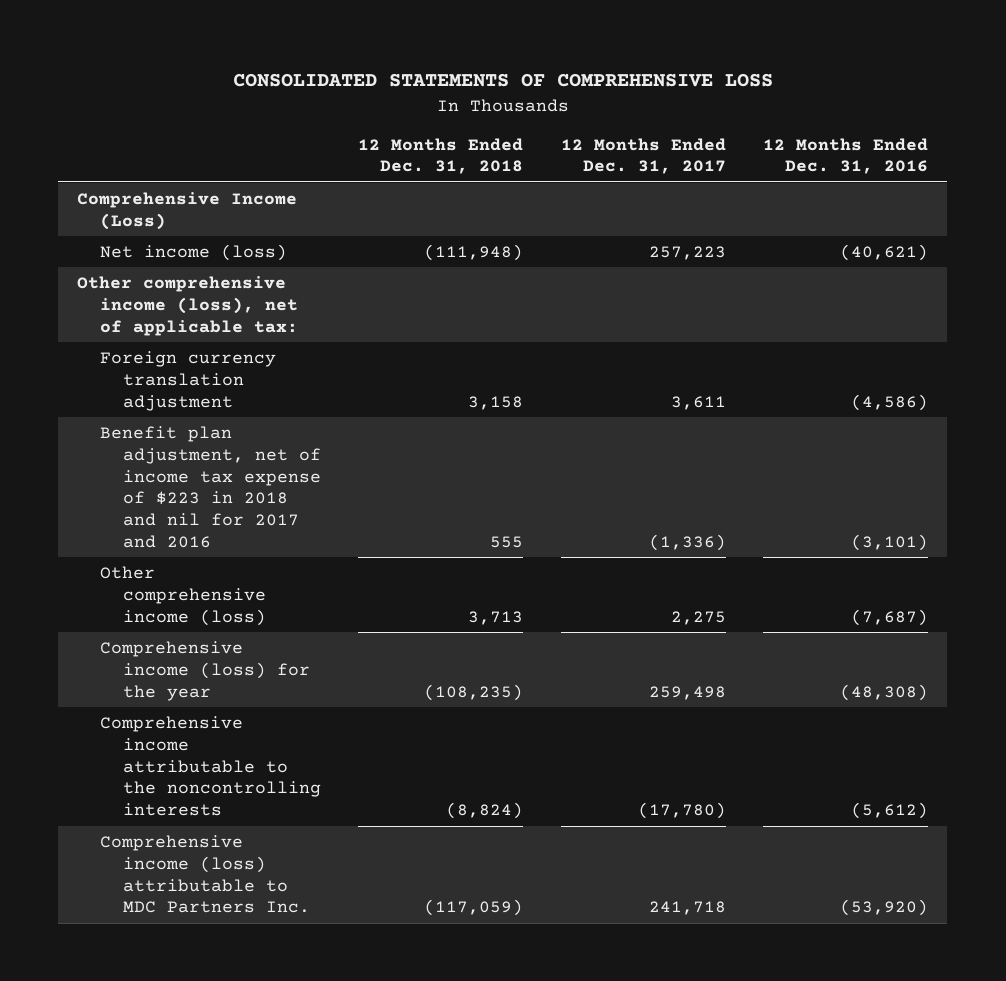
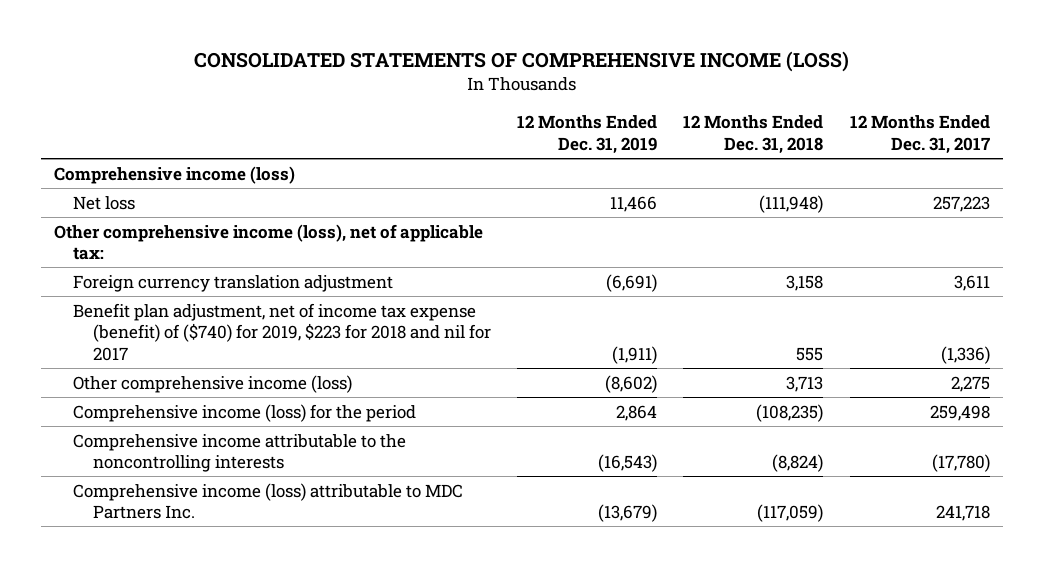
[232,73,773,88] CONSOLIDATED STATEMENTS OF COMPREHENSIVE LOSS -> [193,51,849,73] CONSOLIDATED STATEMENTS OF COMPREHENSIVE INCOME (LOSS)
[763,137,929,175] 12 Months Ended Dec. 31, 2016 -> none
none -> [517,115,658,154] 12 Months Ended Dec. 31, 2019
[77,191,298,230] Comprehensive Income (Loss) -> [53,165,295,184] Comprehensive income (loss)
[99,243,287,261] Net income (loss) -> [73,195,136,210] Net loss
[99,425,321,548] Benefit plan adjustment, net of income tax expense of $223 in 2018 and nil for 2017 and 2016 -> [73,302,491,361] Benefit plan adjustment, net of income tax expense (benefit) of ($740) for 2019, $223 for 2018 and nil for 2017
[99,640,310,701] Comprehensive income (loss) for the year -> [73,403,417,422] Comprehensive income (loss) for the period

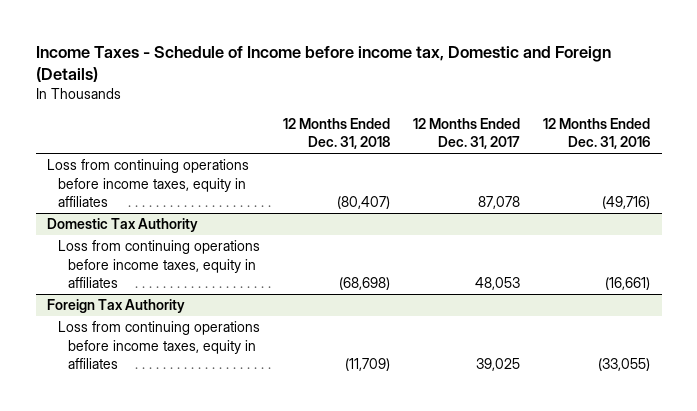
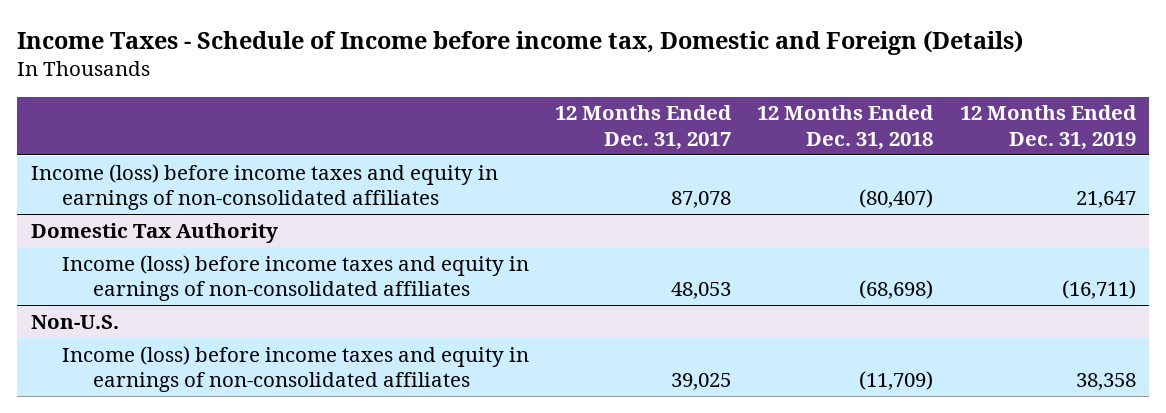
[543,118,651,150] 12 Months Ended Dec. 31, 2016 -> none
none -> [959,105,1137,150] 12 Months Ended Dec. 31, 2019
[47,159,250,207] Loss from continuing operations before income taxes, equity in affiliates -> [30,163,498,211] Income (loss) before income taxes and equity in earnings of non-consolidated affiliates
[57,240,260,288] Loss from continuing operations before income taxes, equity in affiliates -> [61,254,529,302] Income (loss) before income taxes and equity in earnings of non-consolidated affiliates
[47,299,186,314] Foreign Tax Authority -> [30,314,119,329] Non-U.S.
[57,321,260,369] Loss from continuing operations before income taxes, equity in affiliates -> [61,345,529,393] Income (loss) before income taxes and equity in earnings of non-consolidated affiliates

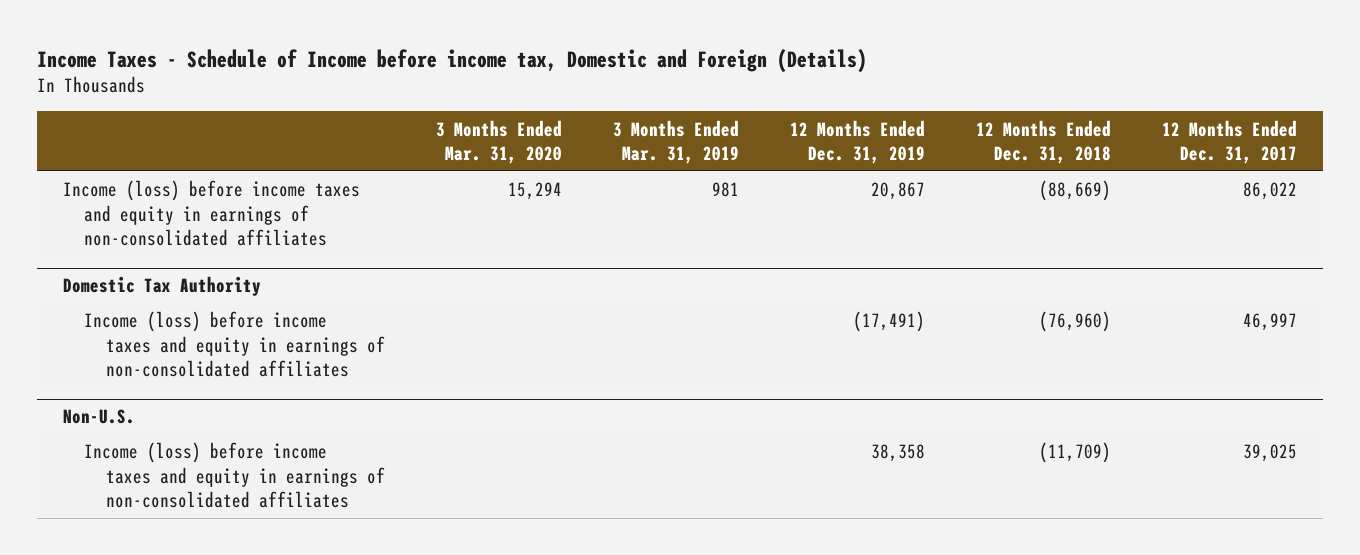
none -> [436,119,563,164] 3 Months Ended Mar. 31, 2020
none -> [613,119,740,164] 3 Months Ended Mar. 31, 2019
[671,191,732,209] 87,078 -> [1243,182,1298,201] 86,022
[859,189,934,209] (80,407) -> [1039,180,1112,202] (88,669)
[1075,191,1136,209] 21,647 -> [871,182,926,201] 20,867
[671,282,732,300] 48,053 -> [1243,313,1298,332] 46,997
[859,280,934,300] (68,698) -> [1039,311,1112,333] (76,960)
[1061,280,1136,300] (16,711) -> [853,311,926,333] (17,491)

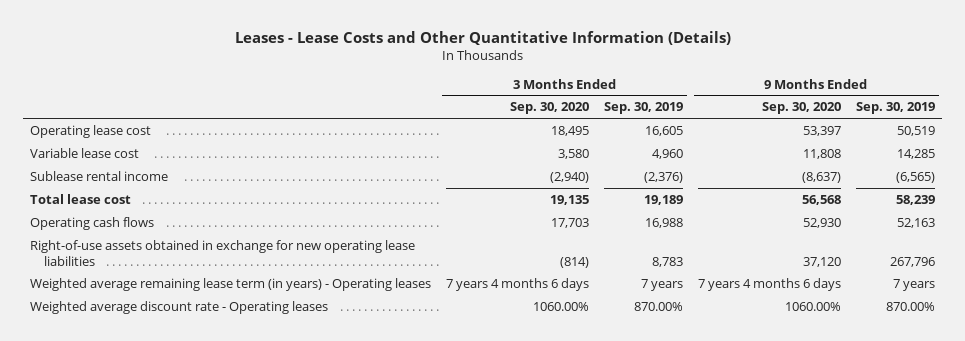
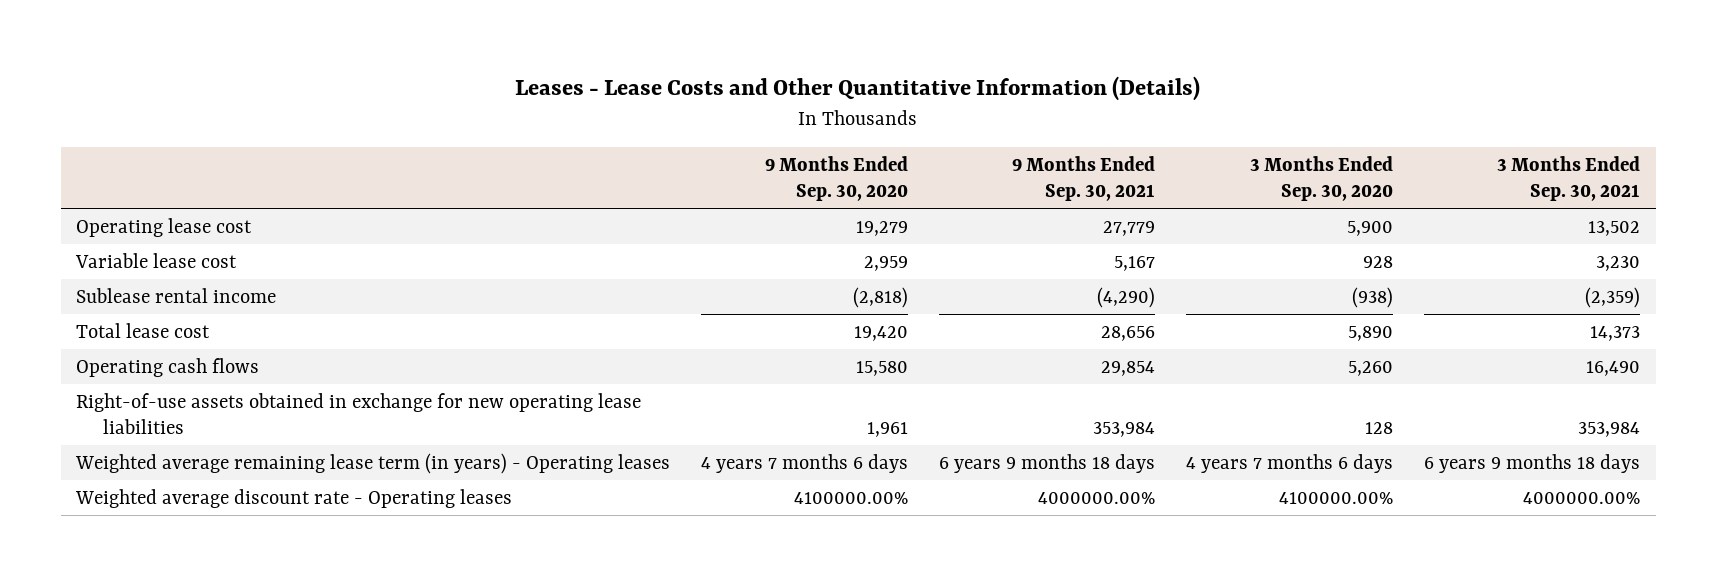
[604,102,684,115] Sep. 30, 2019 -> none
[855,102,935,115] Sep. 30, 2019 -> none
none -> [1012,155,1156,201] 9 Months Ended Sep. 30, 2021
none -> [1497,155,1641,201] 3 Months Ended Sep. 30, 2021
[551,125,590,136] 18,495 -> [1347,220,1394,236] 5,900
[802,125,841,136] 53,397 -> [856,220,909,236] 19,279
[558,148,590,159] 3,580 -> [1363,255,1394,268] 928
[802,148,841,159] 11,808 -> [864,255,909,271] 2,959
[550,171,590,183] (2,940) -> [1352,286,1394,308] (938)
[801,171,841,183] (8,637) -> [853,286,909,308] (2,818)
[550,194,590,205] 19,135 -> [1348,325,1394,341] 5,890
[801,194,841,205] 56,568 -> [854,325,909,341] 19,420
[551,217,590,228] 17,703 -> [1348,360,1394,376] 5,260
[802,217,841,228] 52,930 -> [856,360,909,376] 15,580
[560,256,590,268] (814) -> [1365,421,1394,434] 128
[802,256,841,267] 37,120 -> [867,421,909,437] 1,961
[446,277,590,291] 7 years 4 months 6 days -> [1186,453,1394,473] 4 years 7 months 6 days
[697,277,841,291] 7 years 4 months 6 days -> [701,453,909,473] 4 years 7 months 6 days
[533,301,590,311] 1060.00% -> [1279,491,1394,504] 4100000.00%
[784,301,841,311] 1060.00% -> [794,491,909,504] 4100000.00%

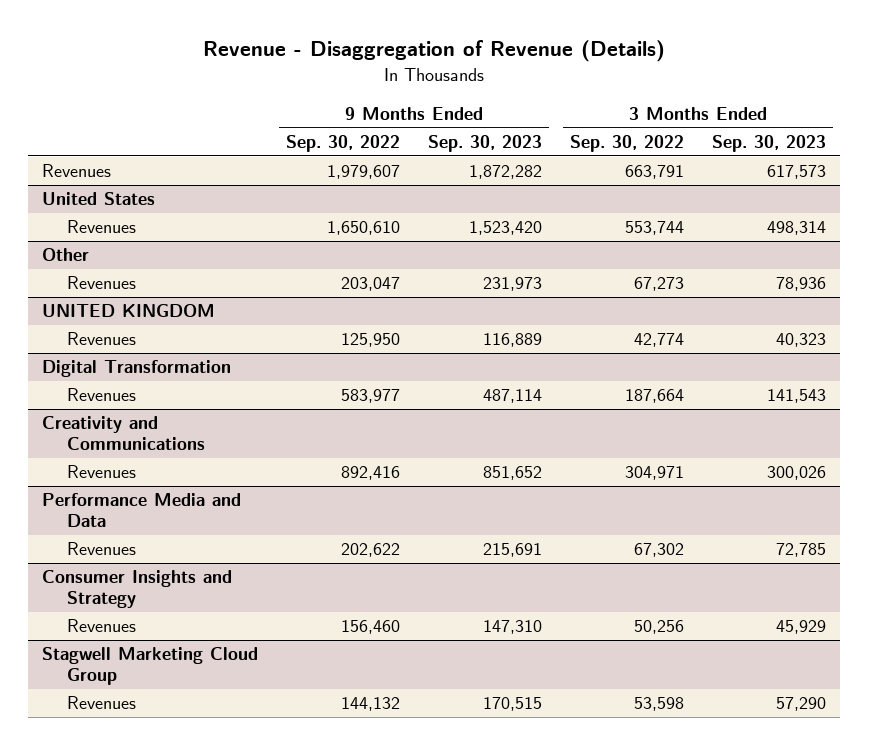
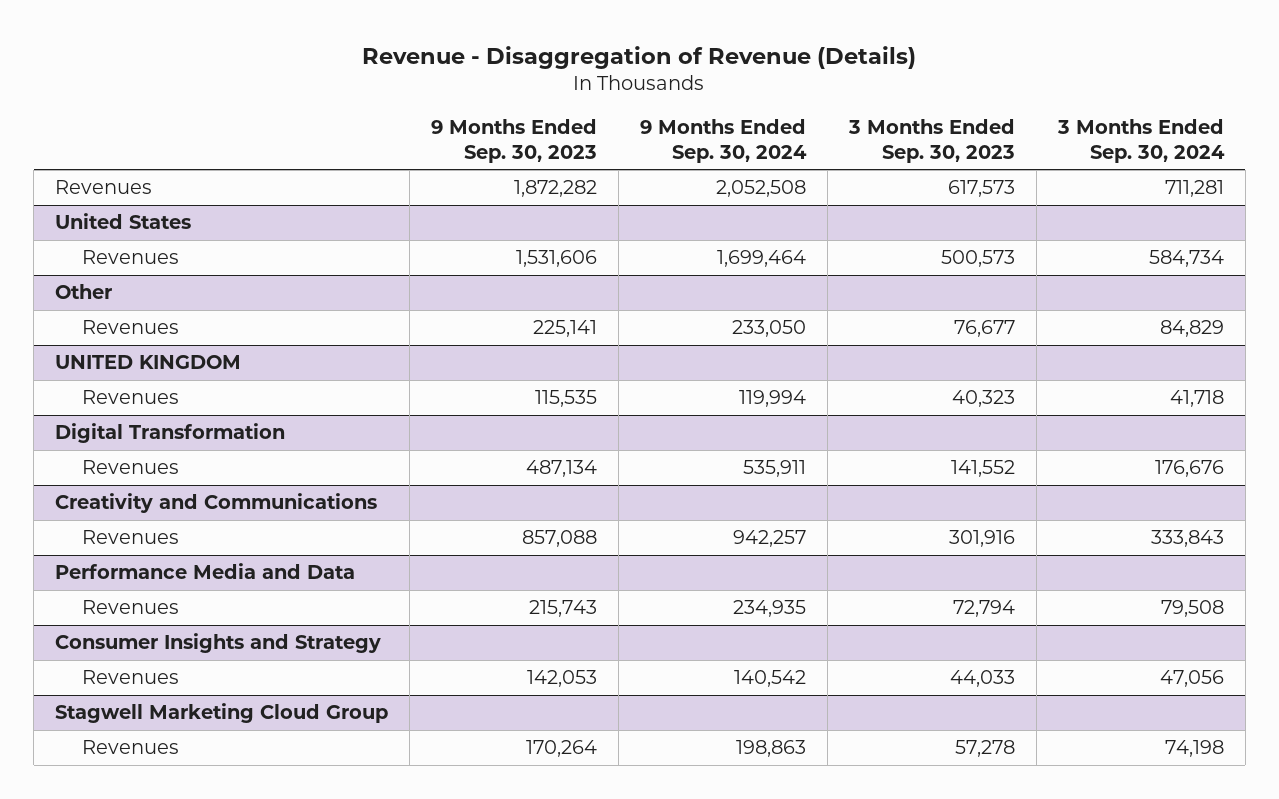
[286,134,401,152] Sep. 30, 2022 -> none
[570,134,685,152] Sep. 30, 2022 -> none
none -> [639,118,807,163] 9 Months Ended Sep. 30, 2024
none -> [1056,118,1225,163] 3 Months Ended Sep. 30, 2024
[469,221,543,236] 1,523,420 -> [515,250,597,268] 1,531,606
[767,221,827,236] 498,314 -> [940,250,1015,268] 500,573
[483,277,543,292] 231,973 -> [532,320,597,338] 225,141
[776,277,827,292] 78,936 -> [953,320,1015,338] 76,677
[483,333,543,348] 116,889 -> [534,390,597,408] 115,535
[483,389,543,404] 487,114 -> [525,460,597,478] 487,134
[767,389,827,404] 141,543 -> [950,460,1015,478] 141,552
[483,466,543,481] 851,652 -> [521,530,597,548] 857,088
[767,466,827,481] 300,026 -> [948,530,1015,548] 301,916
[483,543,543,558] 215,691 -> [528,600,597,618] 215,743
[776,543,827,558] 72,785 -> [952,600,1015,618] 72,794
[483,620,543,635] 147,310 -> [526,670,597,688] 142,053
[776,620,827,635] 45,929 -> [949,670,1015,688] 44,033
[483,697,543,712] 170,515 -> [525,740,597,758] 170,264
[776,697,827,712] 57,290 -> [954,740,1015,758] 57,278

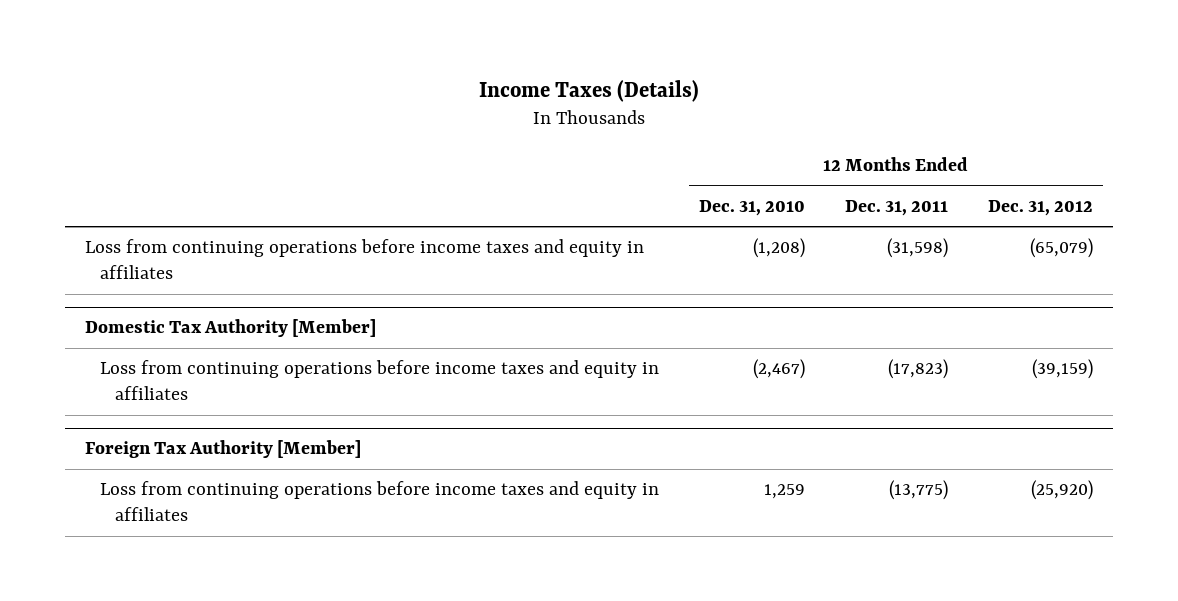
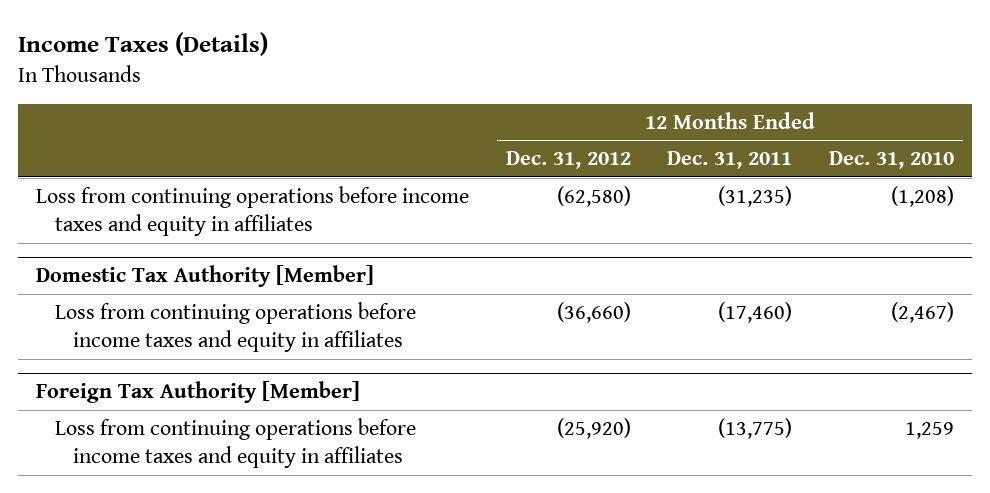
[886,238,948,259] (31,598) -> [718,186,793,208] (31,235)
[1029,238,1093,259] (65,079) -> [556,186,631,208] (62,580)
[887,359,948,380] (17,823) -> [718,302,793,324] (17,460)
[1031,359,1093,380] (39,159) -> [556,302,631,324] (36,660)

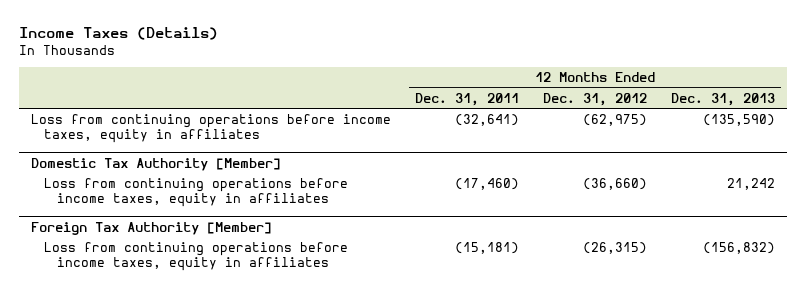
[828,151,954,170] Dec. 31, 2010 -> none
none -> [670,92,775,106] Dec. 31, 2013
[36,186,470,237] Loss from continuing operations before income taxes and equity in affiliates -> [30,113,391,144] Loss from continuing operations before income taxes, equity in affiliates
[556,186,631,208] (62,580) -> [582,113,647,126] (62,975)
[718,186,793,208] (31,235) -> [454,113,519,126] (32,641)
[54,302,416,353] Loss from continuing operations before income taxes and equity in affiliates -> [44,177,349,208] Loss from continuing operations before income taxes, equity in affiliates
[54,418,416,469] Loss from continuing operations before income taxes and equity in affiliates -> [44,241,349,272] Loss from continuing operations before income taxes, equity in affiliates
[556,418,631,440] (25,920) -> [582,241,647,254] (26,315)
[718,418,793,440] (13,775) -> [454,241,519,254] (15,181)

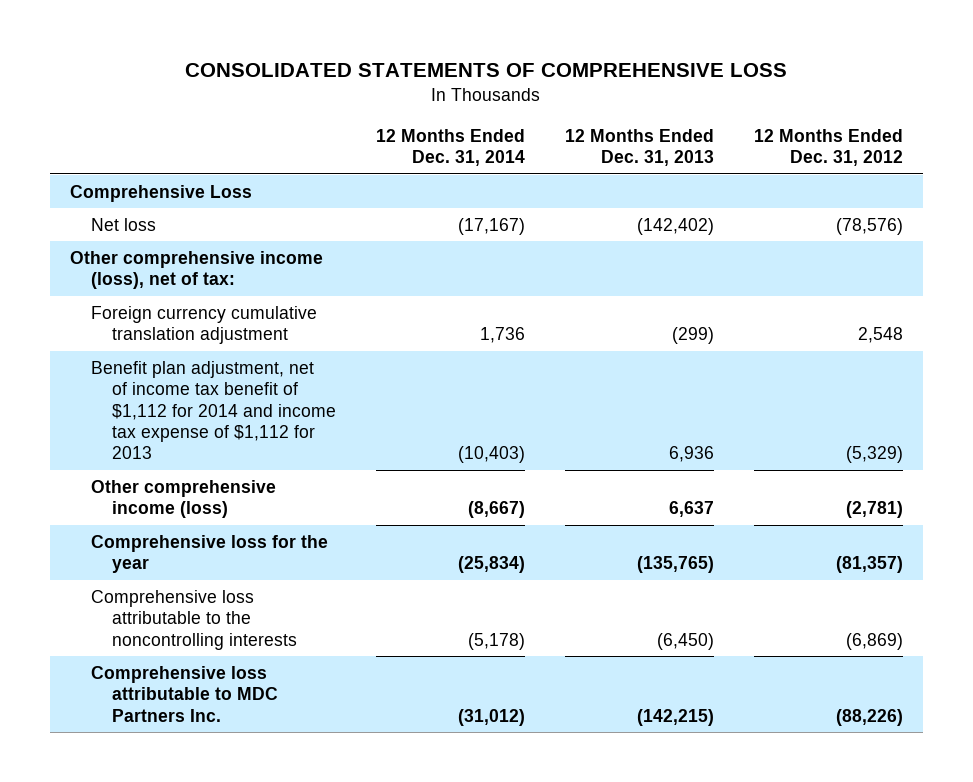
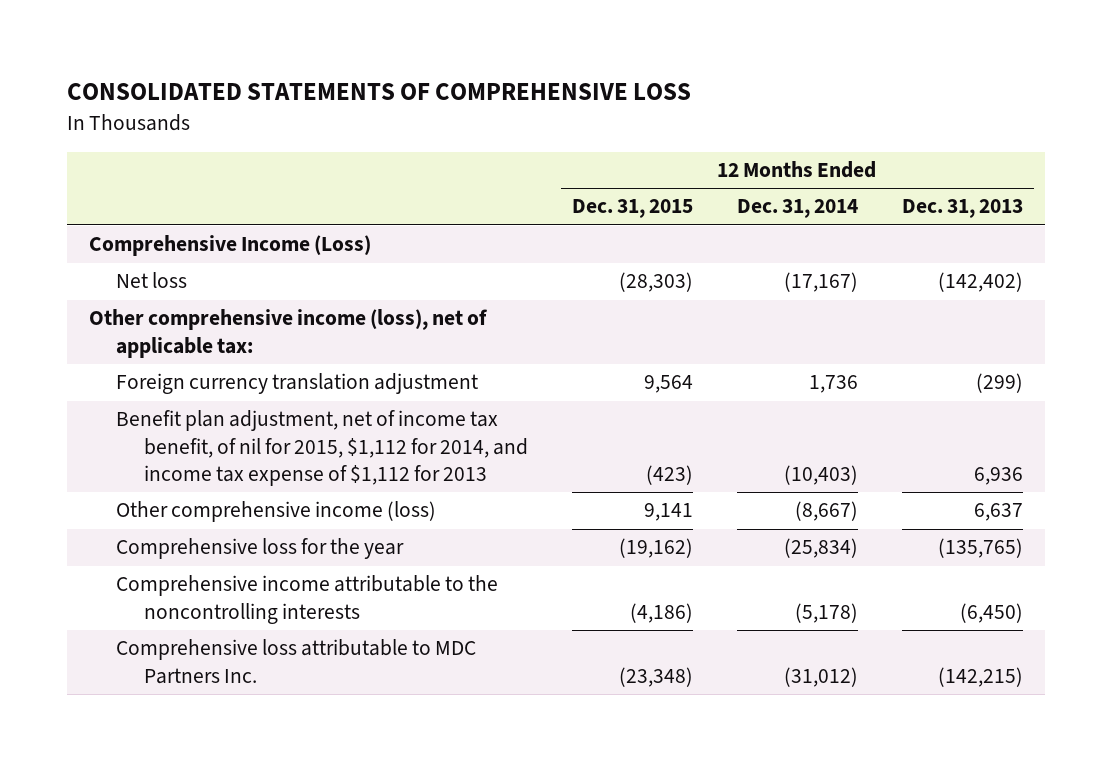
[753,128,903,167] 12 Months Ended Dec. 31, 2012 -> none
none -> [571,199,693,219] Dec. 31, 2015
[69,184,252,202] Comprehensive Loss -> [88,235,371,257] Comprehensive Income (Loss)
[69,250,323,290] Other comprehensive income (loss), net of tax: -> [88,309,487,358] Other comprehensive income (loss), net of applicable tax:
[91,305,318,345] Foreign currency cumulative translation adjustment -> [116,373,479,395] Foreign currency translation adjustment
[91,360,337,460] Benefit plan adjustment, net of income tax benefit of $1,112 for 2014 and income tax expense of $1,112 for 2013 -> [116,410,528,487] Benefit plan adjustment, net of income tax benefit, of nil for 2015, $1,112 for 2014, and income tax expense of $1,112 for 2013
[91,589,298,650] Comprehensive loss attributable to the noncontrolling interests -> [116,575,499,624] Comprehensive income attributable to the noncontrolling interests

